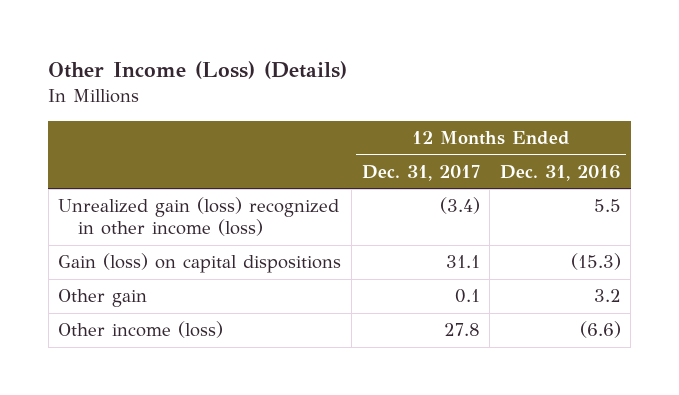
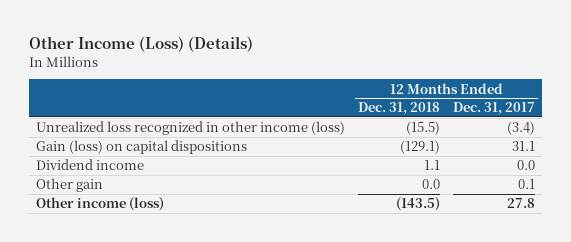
[499,164,621,181] Dec. 31, 2016 -> none
none -> [357,102,440,116] Dec. 31, 2018
[58,197,340,237] Unrealized gain (loss) recognized in other income (loss) -> [35,121,345,136] Unrealized loss recognized in other income (loss)
none -> [35,159,144,171] Dividend income

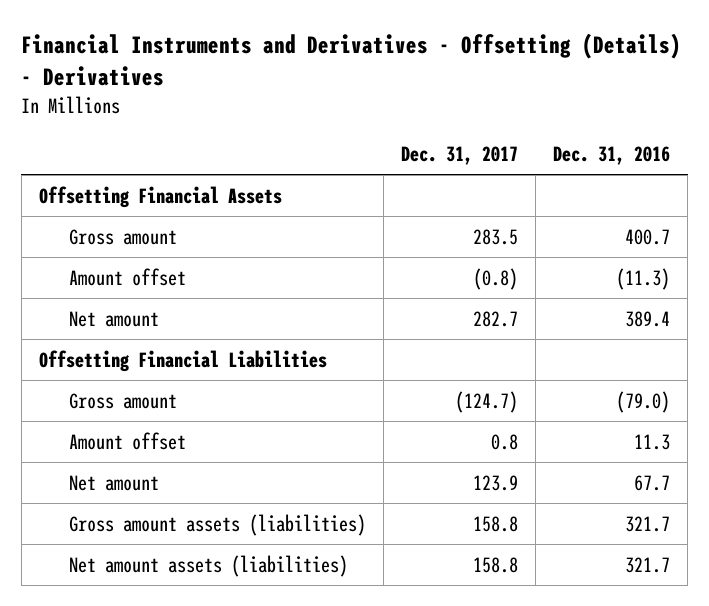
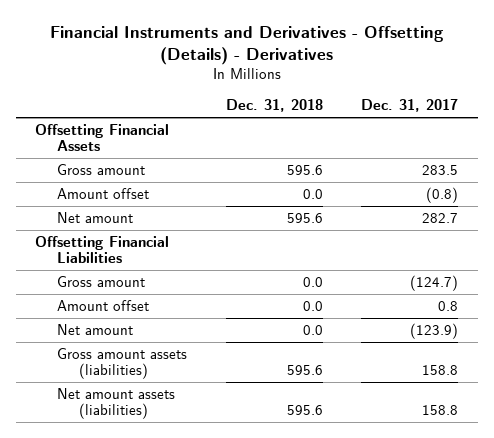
[553,146,671,166] Dec. 31, 2016 -> none
none -> [225,99,323,113] Dec. 31, 2018
[473,474,519,491] 123.9 -> [410,322,459,339] (123.9)

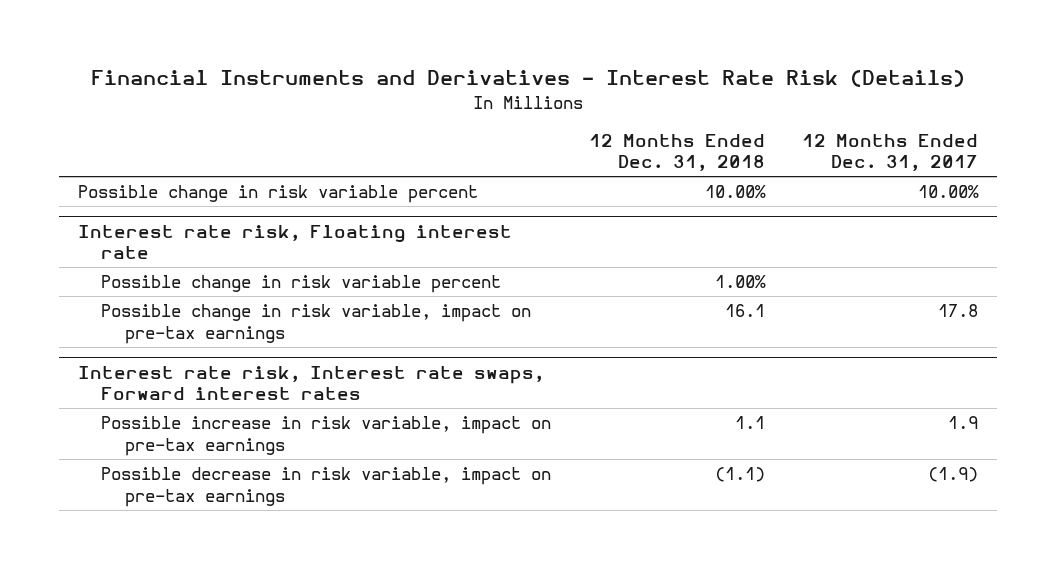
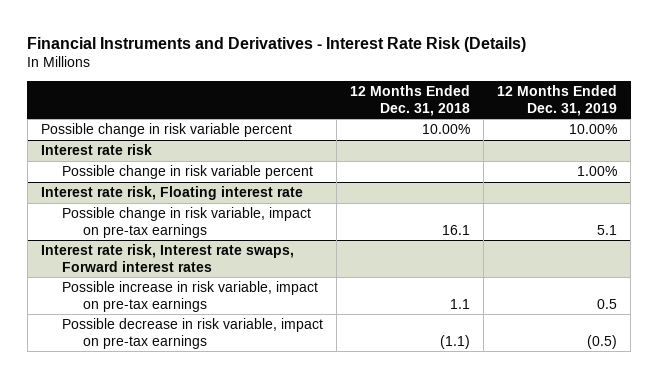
[802,133,979,172] 12 Months Ended Dec. 31, 2017 -> none
none -> [497,85,618,116] 12 Months Ended Dec. 31, 2019
none -> [40,144,152,156] Interest rate risk
none -> [61,165,313,180] Possible change in risk variable percent
[101,274,502,293] Possible change in risk variable percent -> none

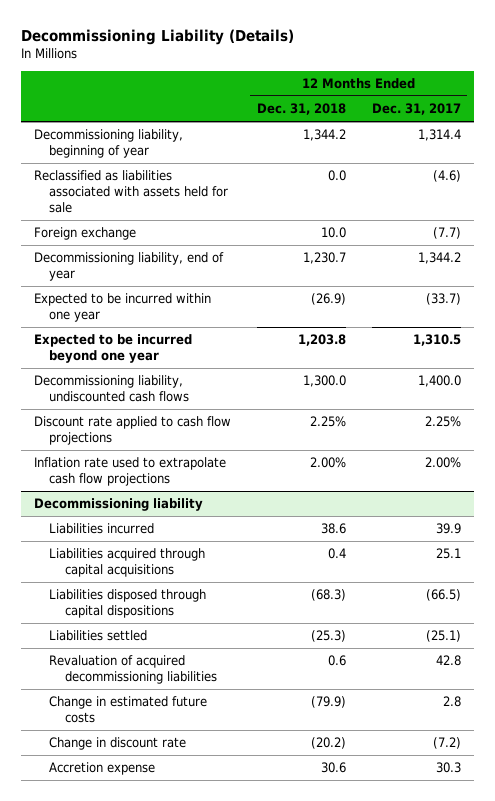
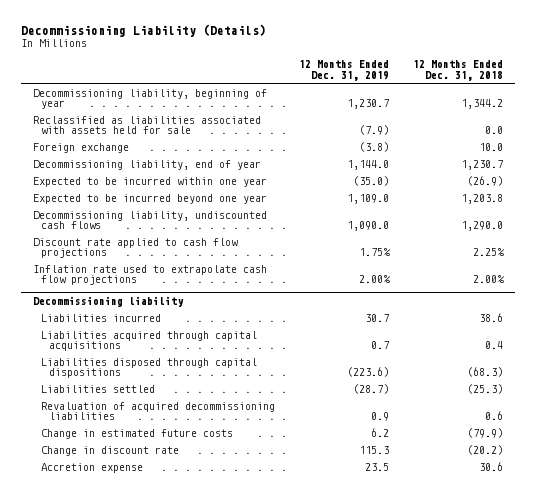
[371,103,461,116] Dec. 31, 2017 -> none
none -> [299,60,390,81] 12 Months Ended Dec. 31, 2019
[302,375,346,388] 1,300.0 -> [461,220,504,231] 1,290.0

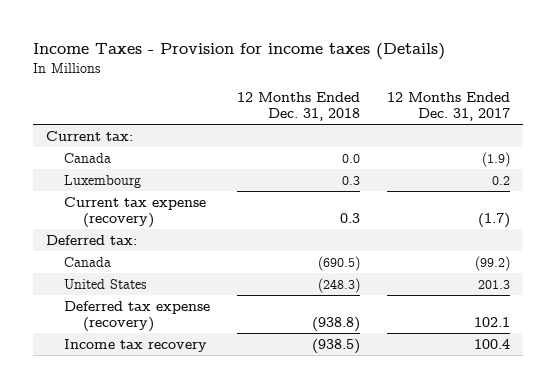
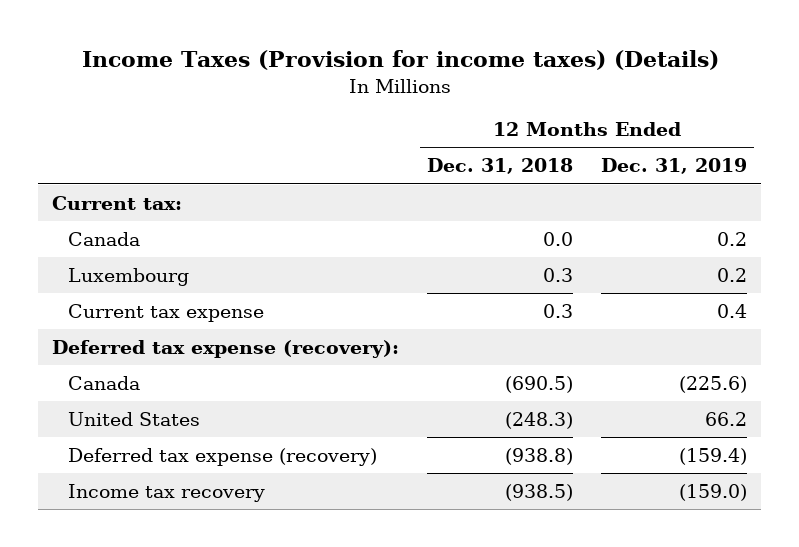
[32,43,445,61] Income Taxes - Provision for income taxes (Details) -> [81,50,719,71] Income Taxes (Provision for income taxes) (Details)
[386,92,510,122] 12 Months Ended Dec. 31, 2017 -> none
none -> [601,158,748,175] Dec. 31, 2019
[64,196,207,228] Current tax expense (recovery) -> [68,303,265,322] Current tax expense
[45,234,137,245] Deferred tax: -> [52,339,400,358] Deferred tax expense (recovery):

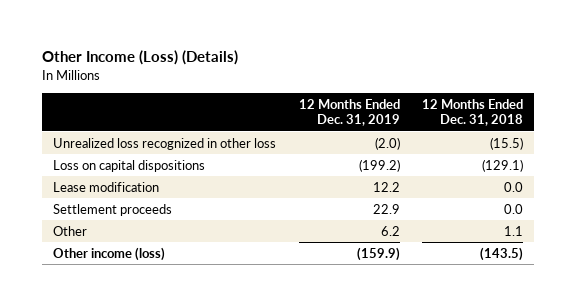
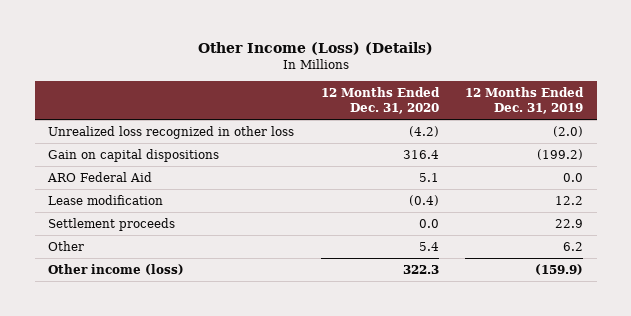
[422,98,524,127] 12 Months Ended Dec. 31, 2018 -> none
none -> [320,87,440,114] 12 Months Ended Dec. 31, 2020
[53,159,206,172] Loss on capital dispositions -> [47,148,219,162] Gain on capital dispositions
none -> [46,171,152,182] ARO Federal Aid

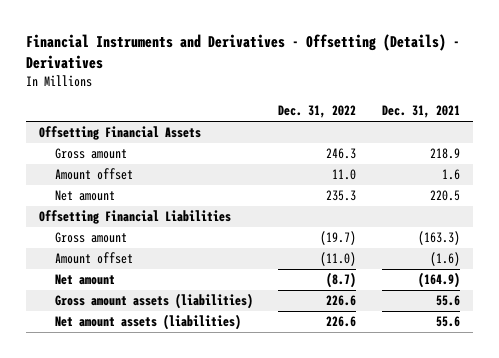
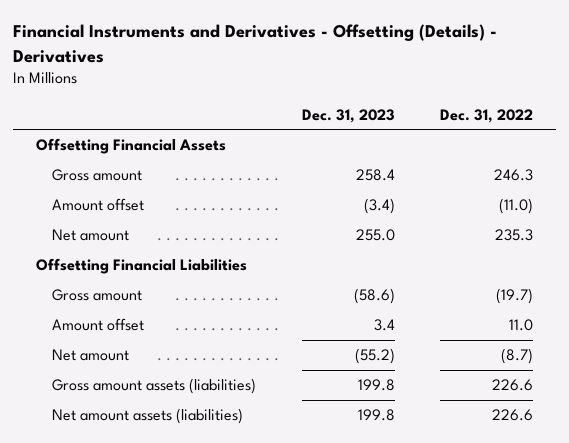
[382,105,461,119] Dec. 31, 2021 -> none
none -> [301,108,395,123] Dec. 31, 2023
[54,252,133,265] Amount offset -> [52,198,145,212] Amount offset
[54,168,133,181] Amount offset -> [52,318,145,332] Amount offset

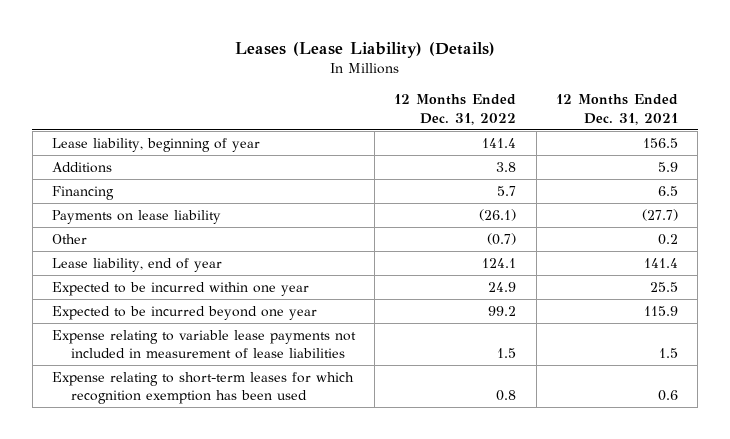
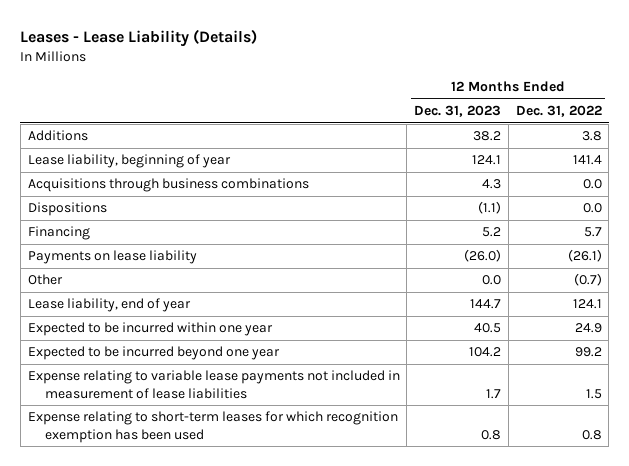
[234,42,495,59] Leases (Lease Liability) (Details) -> [20,29,258,48] Leases - Lease Liability (Details)
[556,94,679,125] 12 Months Ended Dec. 31, 2021 -> none
none -> [414,105,502,118] Dec. 31, 2023
[51,137,260,152] Lease liability, beginning of year -> [27,154,231,169] Lease liability, beginning of year
none -> [27,178,309,193] Acquisitions through business combinations
none -> [27,202,107,217] Dispositions

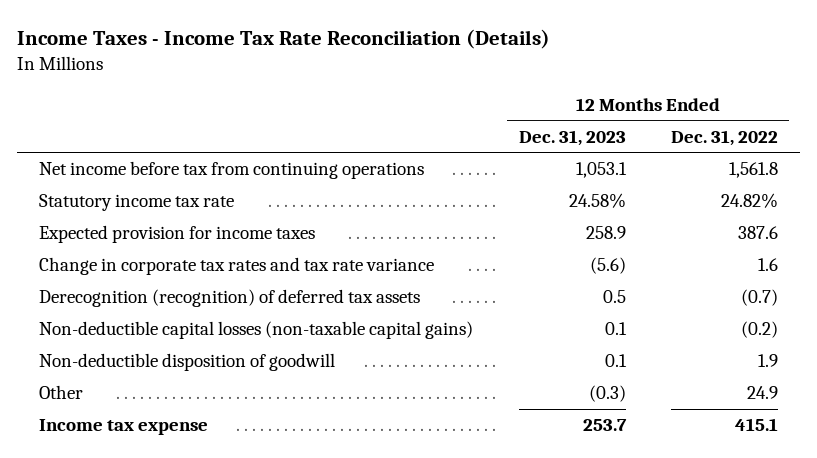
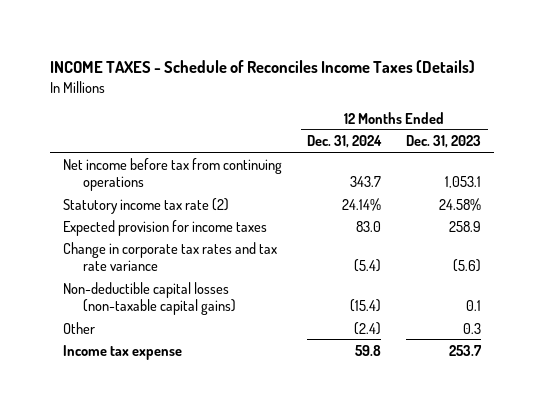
[16,29,550,50] Income Taxes - Income Tax Rate Reconciliation (Details) -> [50,59,476,73] INCOME TAXES - Schedule of Reconciles Income Taxes (Details)
[670,129,778,146] Dec. 31, 2022 -> none
none -> [307,135,383,149] Dec. 31, 2024
[39,194,235,212] Statutory income tax rate -> [62,197,229,214] Statutory income tax rate (2)
[39,289,421,308] Derecognition (recognition) of deferred tax assets -> none
[39,353,336,372] Non-deductible disposition of goodwill -> none
[588,385,626,403] (0.3) -> [463,322,482,334] 0.3

